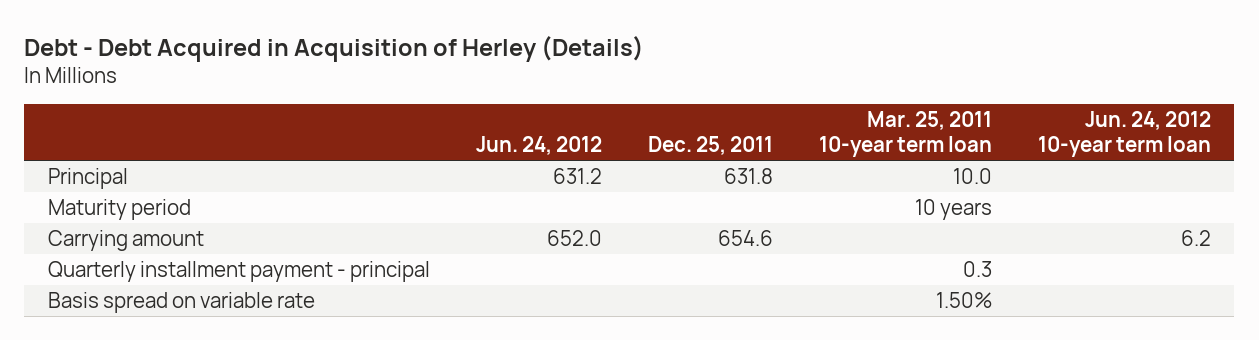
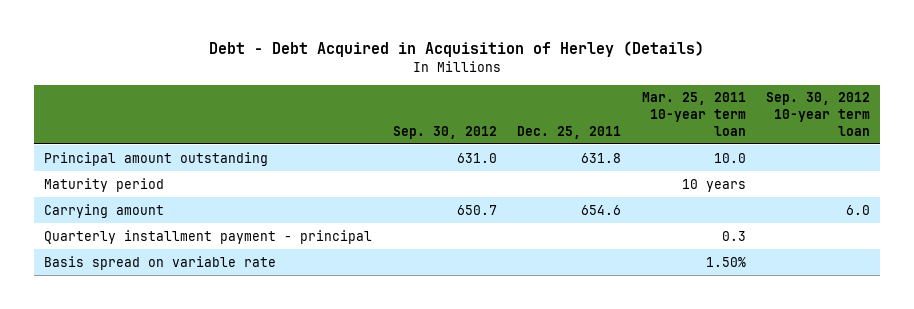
[475,136,602,156] Jun. 24, 2012 -> none
[1038,110,1212,158] Jun. 24, 2012 10-year term loan -> none
none -> [392,125,497,139] Sep. 30, 2012
none -> [765,92,870,136] Sep. 30, 2012 10-year term loan
[47,168,128,190] Principal -> [44,151,269,166] Principal amount outstanding

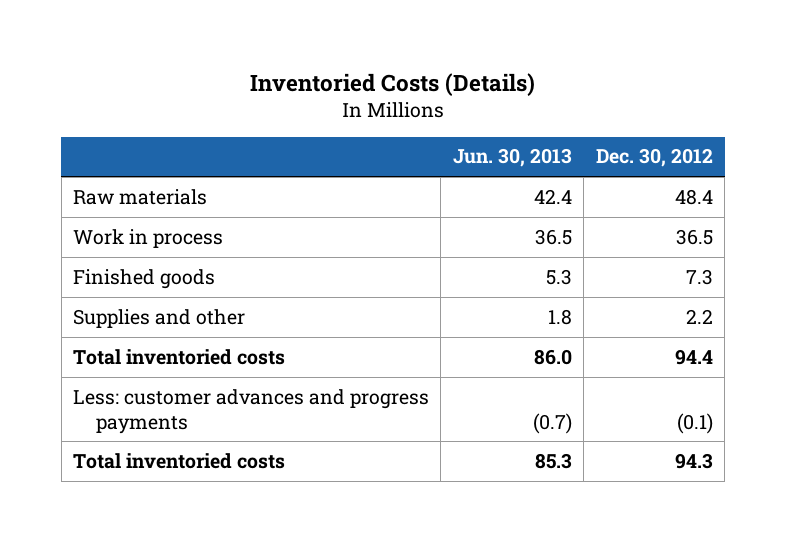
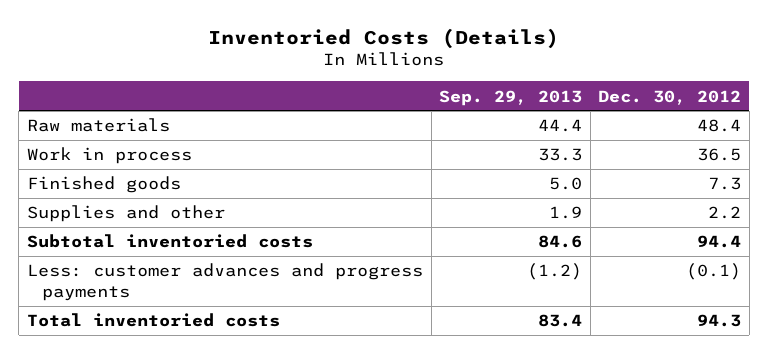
[452,148,572,168] Jun. 30, 2013 -> none
none -> [439,89,583,106] Sep. 29, 2013
[73,348,286,365] Total inventoried costs -> [26,234,313,249] Subtotal inventoried costs

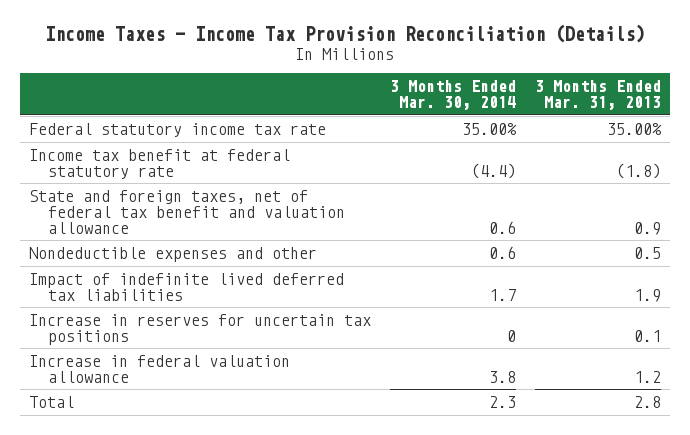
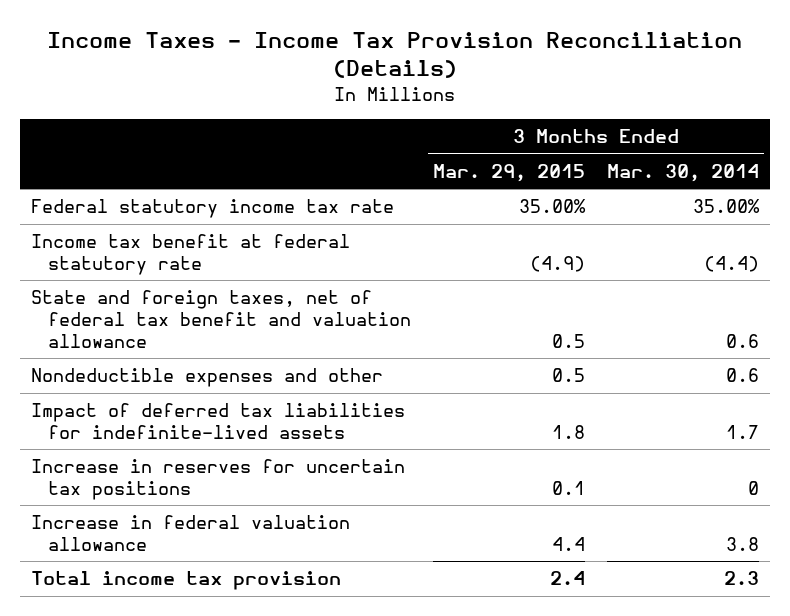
[534,80,661,111] 3 Months Ended Mar. 31, 2013 -> none
none -> [433,163,586,182] Mar. 29, 2015
[29,273,345,301] Impact of indefinite lived deferred tax liabilities -> [31,403,406,439] Impact of deferred tax liabilities for indefinite-lived assets
[29,396,75,409] Total -> [31,571,342,591] Total income tax provision

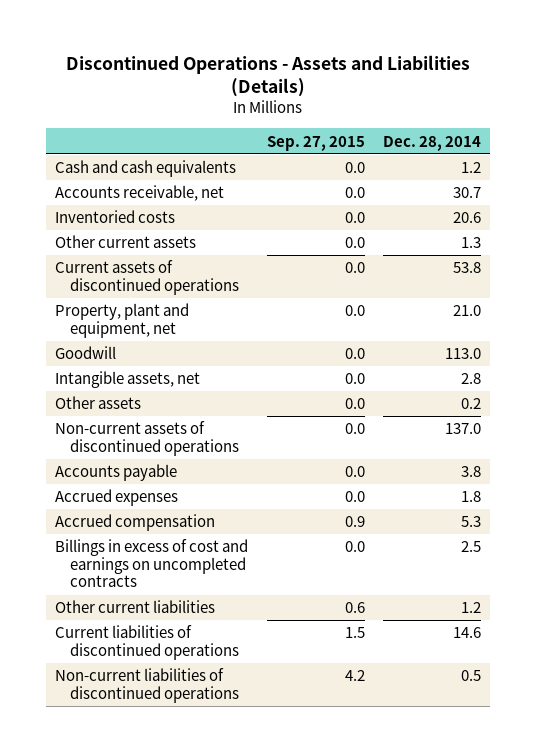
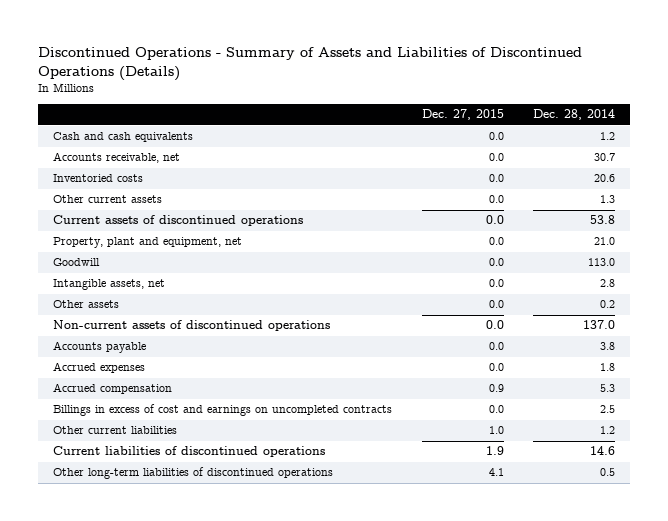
[66,54,471,98] Discontinued Operations - Assets and Liabilities (Details) -> [38,47,583,81] Discontinued Operations - Summary of Assets and Liabilities of Discontinued Operations (Details)
[266,135,365,151] Sep. 27, 2015 -> none
none -> [421,109,504,121] Dec. 27, 2015
[55,668,240,703] Non-current liabilities of discontinued operations -> none
none -> [53,467,334,480] Other long-term liabilities of discontinued operations

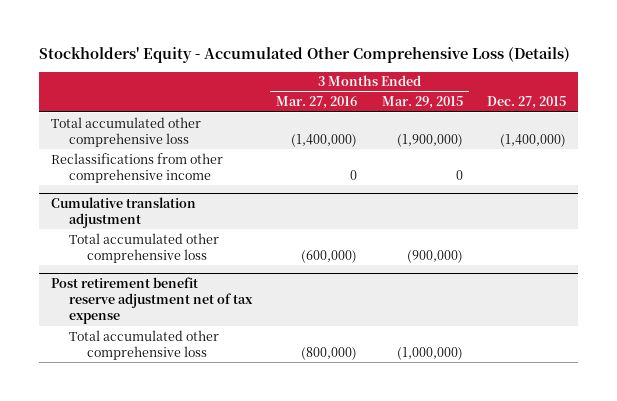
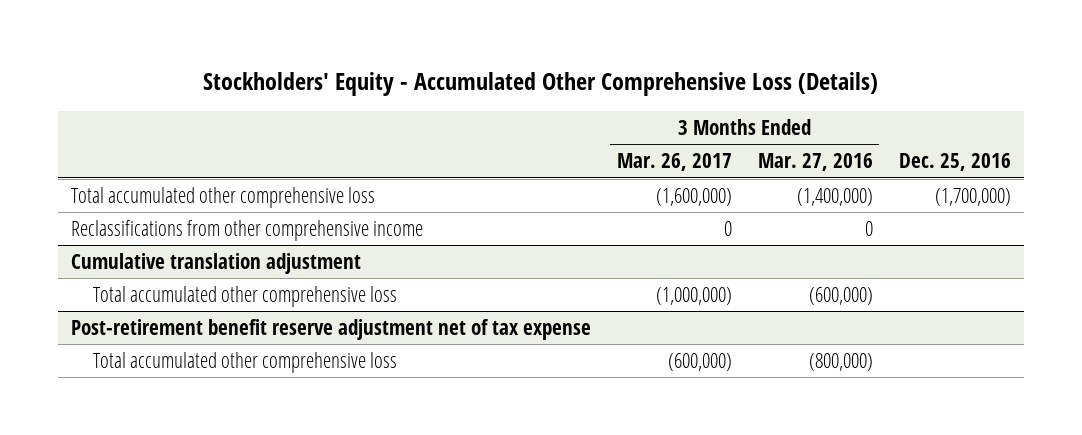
[381,96,463,110] Mar. 29, 2015 -> none
[486,96,566,110] Dec. 27, 2015 -> none
none -> [616,153,732,172] Mar. 26, 2017
none -> [899,153,1012,172] Dec. 25, 2016
[51,276,254,325] Post retirement benefit reserve adjustment net of tax expense -> [70,319,591,341] Post-retirement benefit reserve adjustment net of tax expense

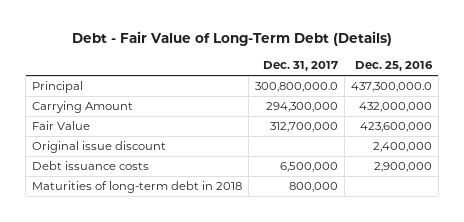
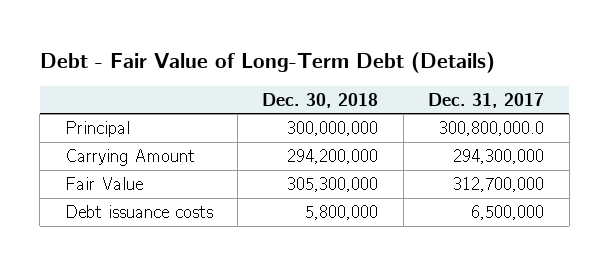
[354,61,433,72] Dec. 25, 2016 -> none
none -> [262,92,379,108] Dec. 30, 2018
[31,141,166,154] Original issue discount -> none
[31,181,242,194] Maturities of long-term debt in 2018 -> none

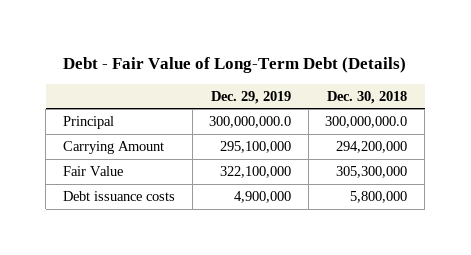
[428,92,545,108] Dec. 31, 2017 -> none
none -> [211,90,292,104] Dec. 29, 2019
[287,121,379,137] 300,000,000 -> [325,116,408,129] 300,000,000.0

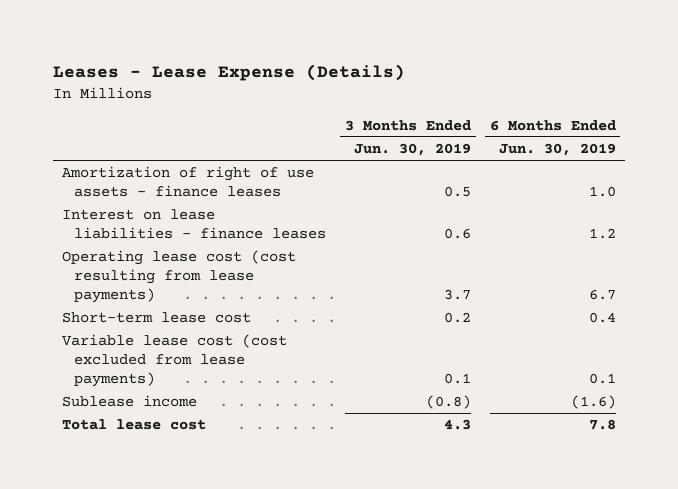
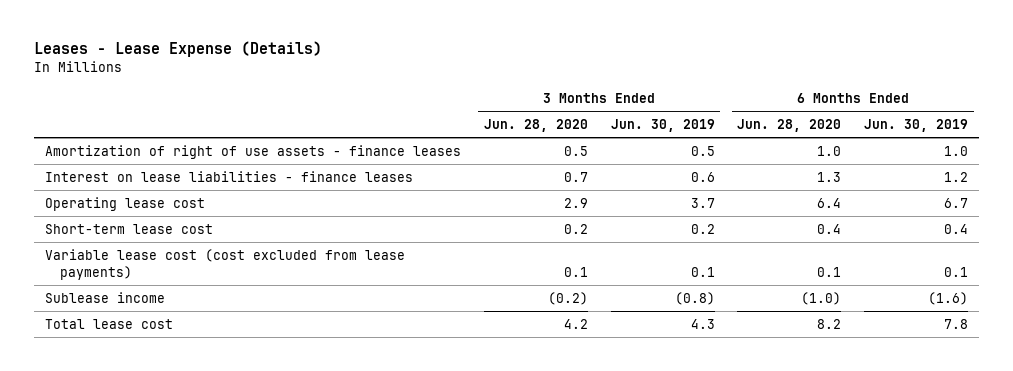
none -> [483,119,588,133] Jun. 28, 2020
none -> [737,119,842,133] Jun. 28, 2020
[61,250,296,303] Operating lease cost (cost resulting from lease payments) -> [44,196,205,211] Operating lease cost

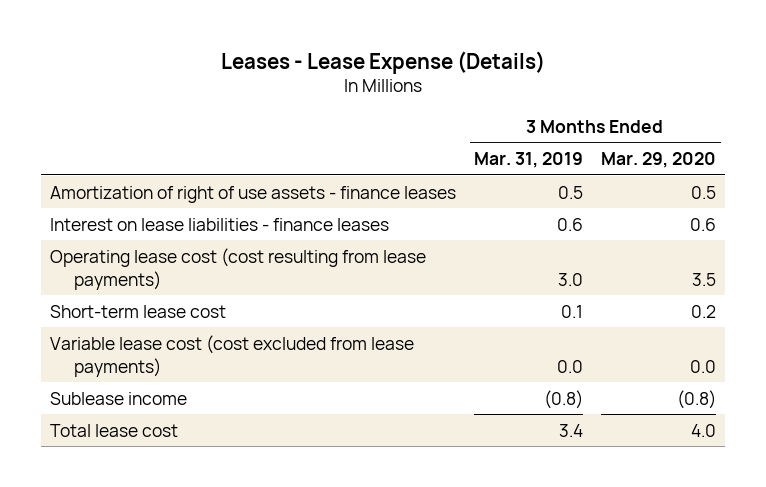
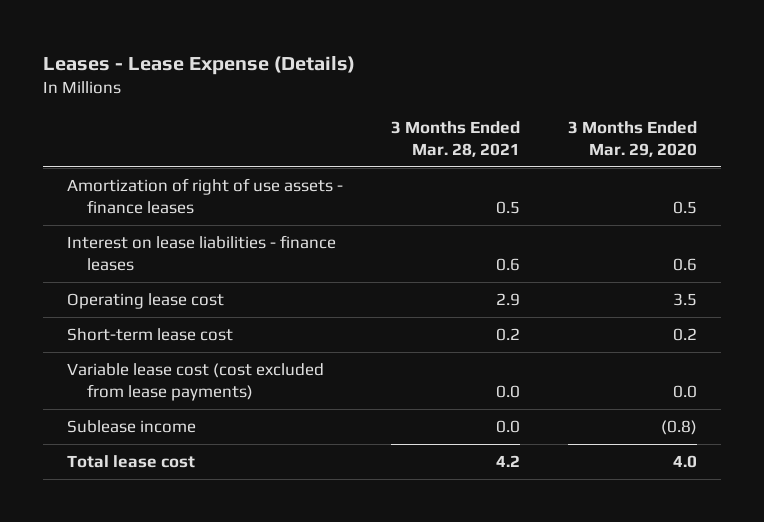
[474,151,584,168] Mar. 31, 2019 -> none
none -> [390,121,520,157] 3 Months Ended Mar. 28, 2021
[50,247,427,290] Operating lease cost (cost resulting from lease payments) -> [66,293,224,310] Operating lease cost

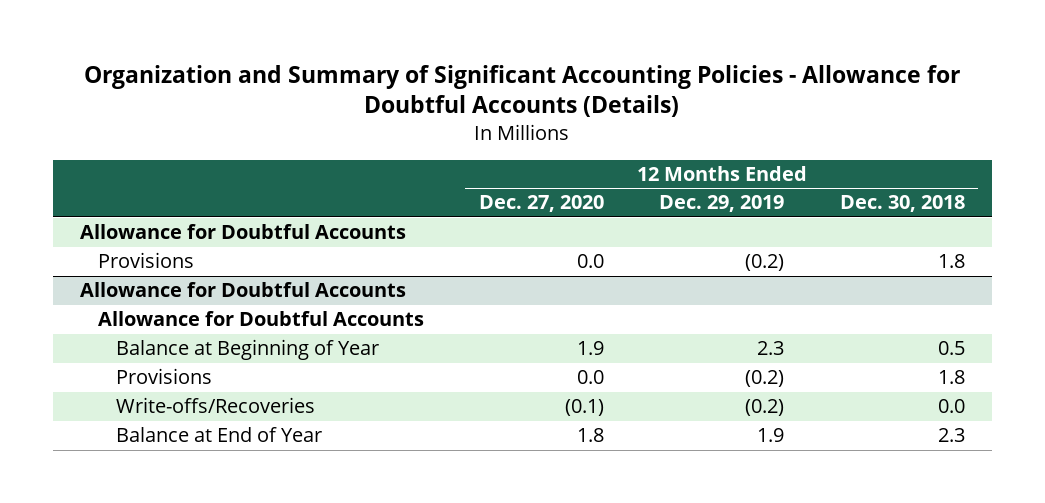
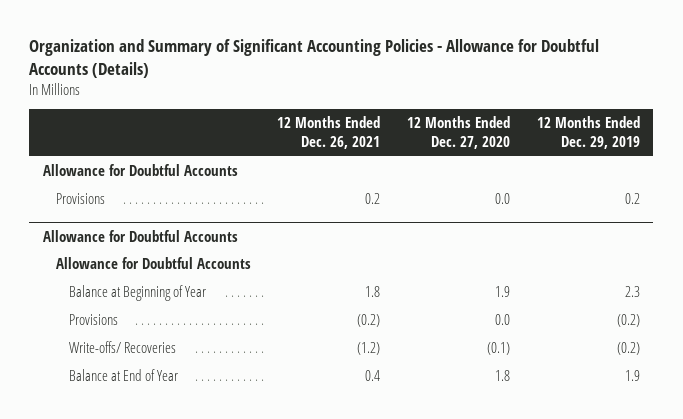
[839,195,965,213] Dec. 30, 2018 -> none
none -> [277,116,381,150] 12 Months Ended Dec. 26, 2021
[745,254,785,272] (0.2) -> [624,193,640,205] 0.2
[115,397,315,414] Write-offs/Recoveries -> [68,341,176,354] Write-offs/ Recoveries

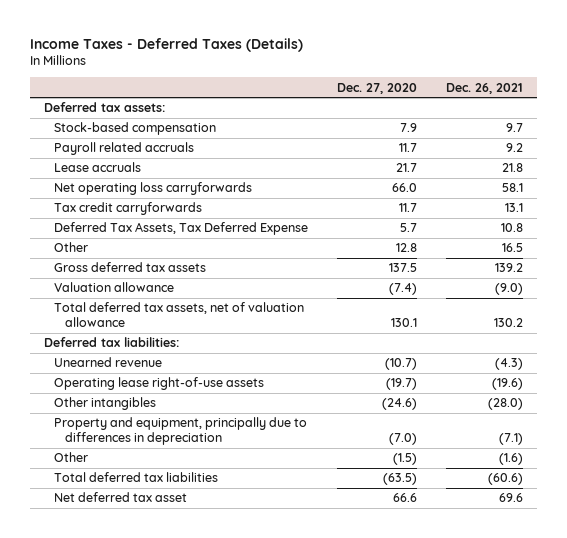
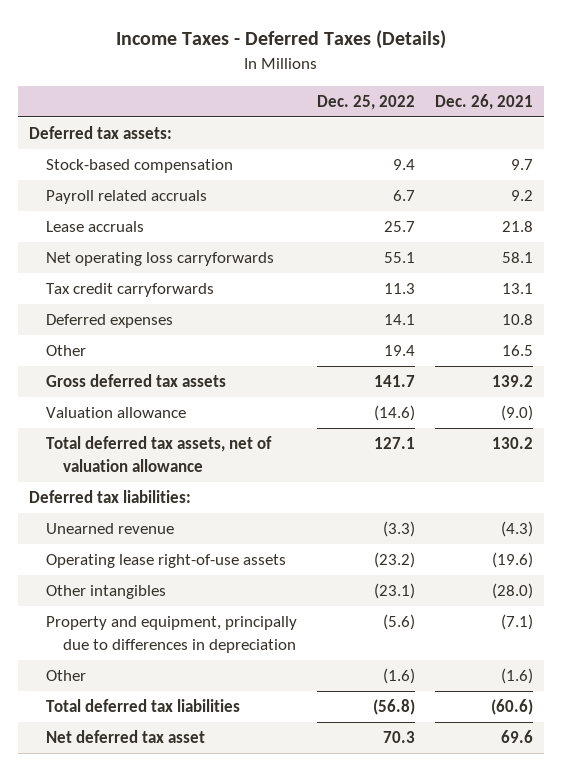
[337,82,418,94] Dec. 27, 2020 -> none
none -> [317,94,416,110] Dec. 25, 2022
[54,222,309,236] Deferred Tax Assets, Tax Deferred Expense -> [45,314,173,329] Deferred expenses

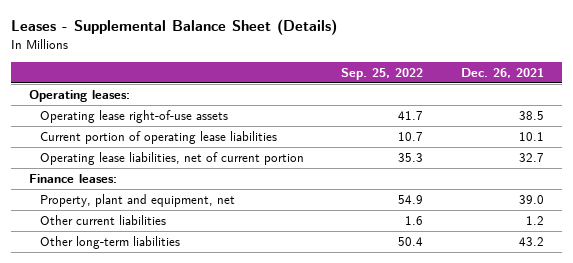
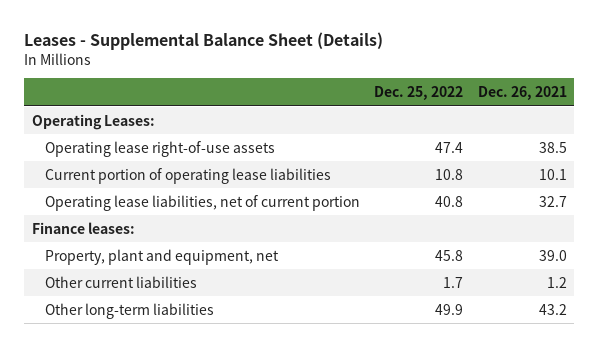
[341,68,424,81] Sep. 25, 2022 -> none
none -> [374,86,464,101] Dec. 25, 2022
[29,89,131,102] Operating leases: -> [31,113,155,130] Operating Leases:

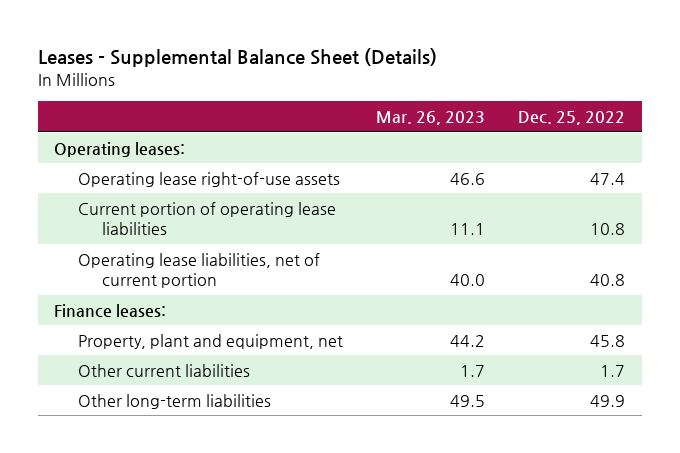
[477,86,567,101] Dec. 26, 2021 -> none
none -> [376,111,486,126] Mar. 26, 2023
[31,113,155,130] Operating Leases: -> [54,141,186,157] Operating leases:

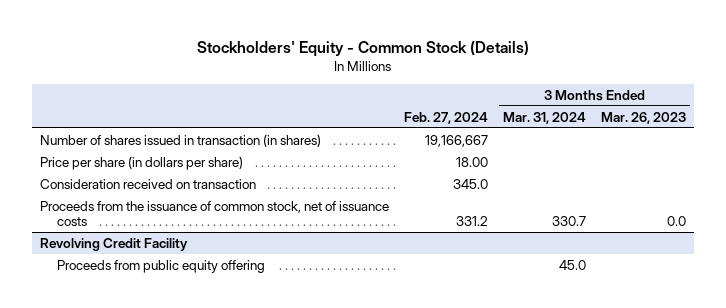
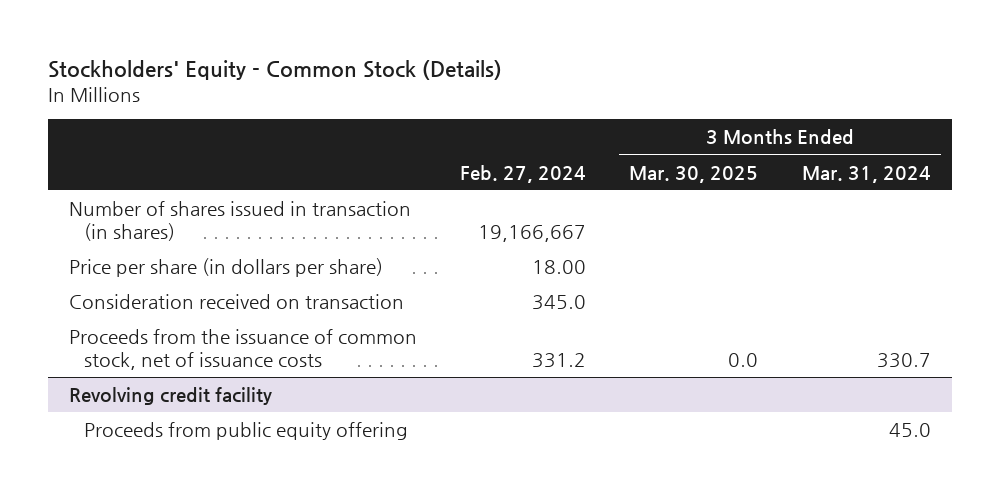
[601,111,687,124] Mar. 26, 2023 -> none
none -> [629,165,759,183] Mar. 30, 2025
[39,237,188,251] Revolving Credit Facility -> [69,387,273,406] Revolving credit facility

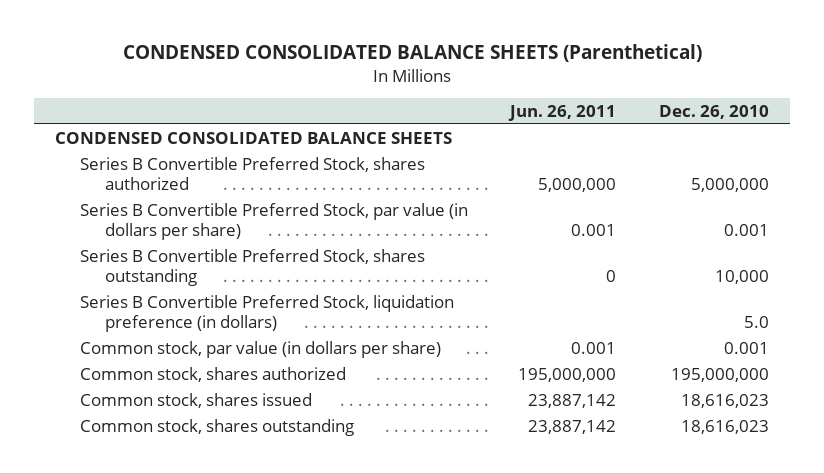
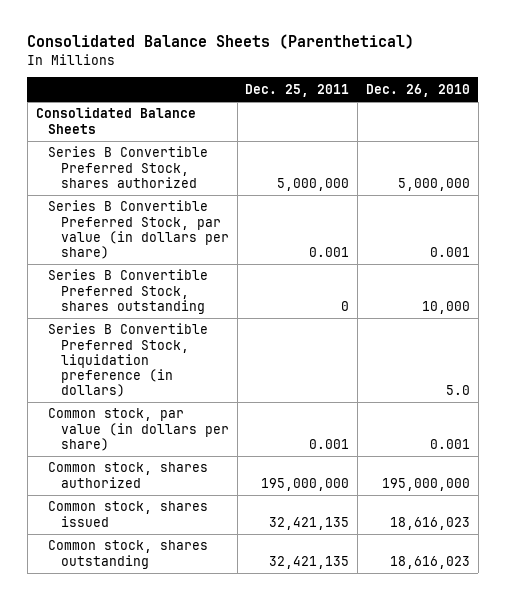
[122,44,702,63] CONDENSED CONSOLIDATED BALANCE SHEETS (Parenthetical) -> [27,34,415,50] Consolidated Balance Sheets (Parenthetical)
[508,104,617,121] Jun. 26, 2011 -> none
none -> [245,83,350,97] Dec. 25, 2011
[54,131,452,144] CONDENSED CONSOLIDATED BALANCE SHEETS -> [35,107,196,134] Consolidated Balance Sheets

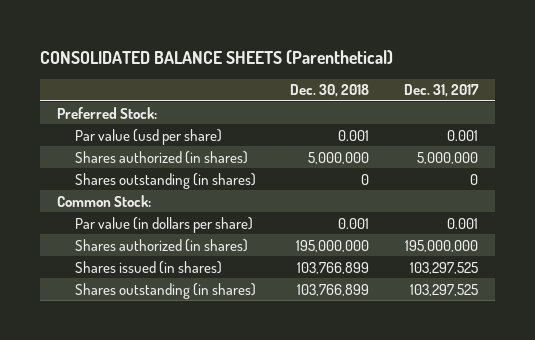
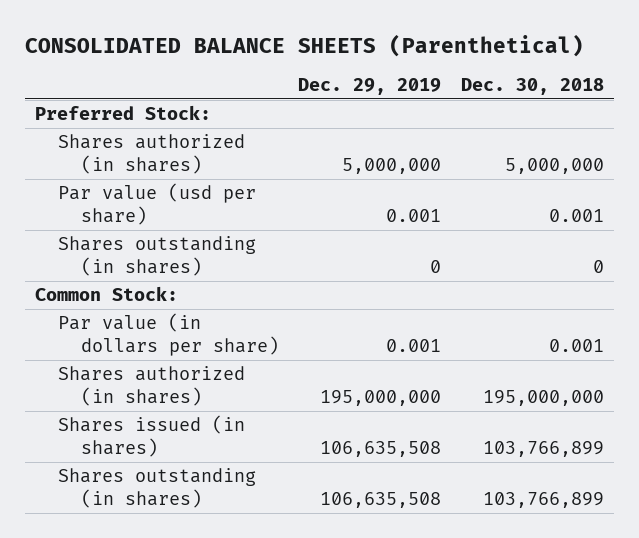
[403,84,479,98] Dec. 31, 2017 -> none
none -> [298,78,442,96] Dec. 29, 2019
[74,128,222,145] Par value (usd per share) -> [57,183,256,225] Par value (usd per share)

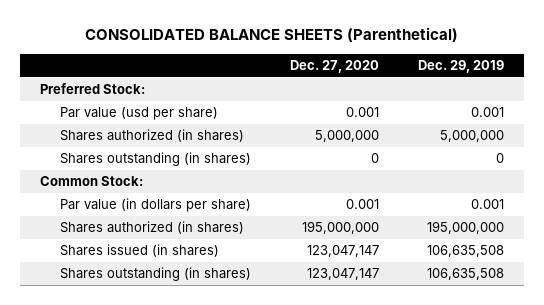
[460,78,604,96] Dec. 30, 2018 -> none
none -> [290,59,380,73] Dec. 27, 2020
[57,134,245,174] Shares authorized (in shares) -> [60,129,245,143] Shares authorized (in shares)

